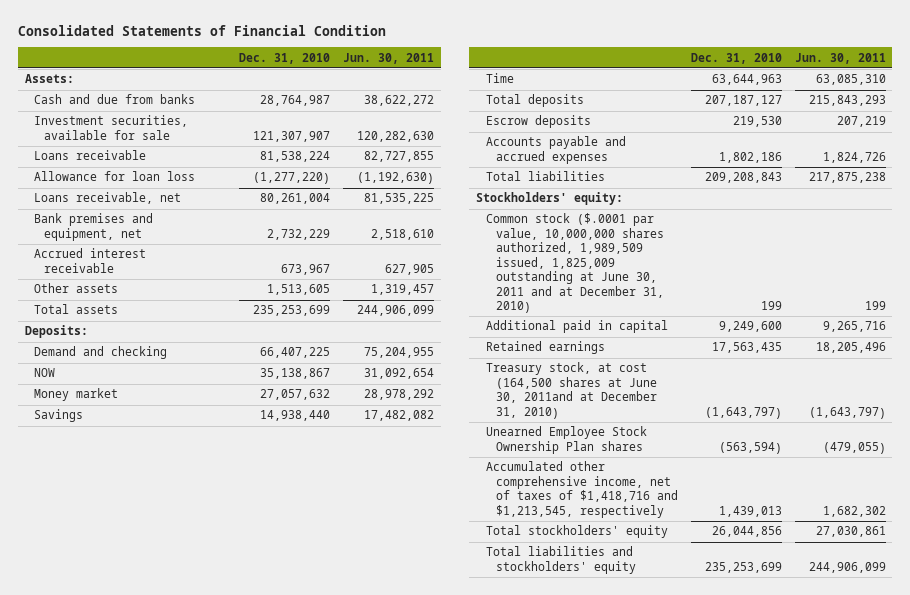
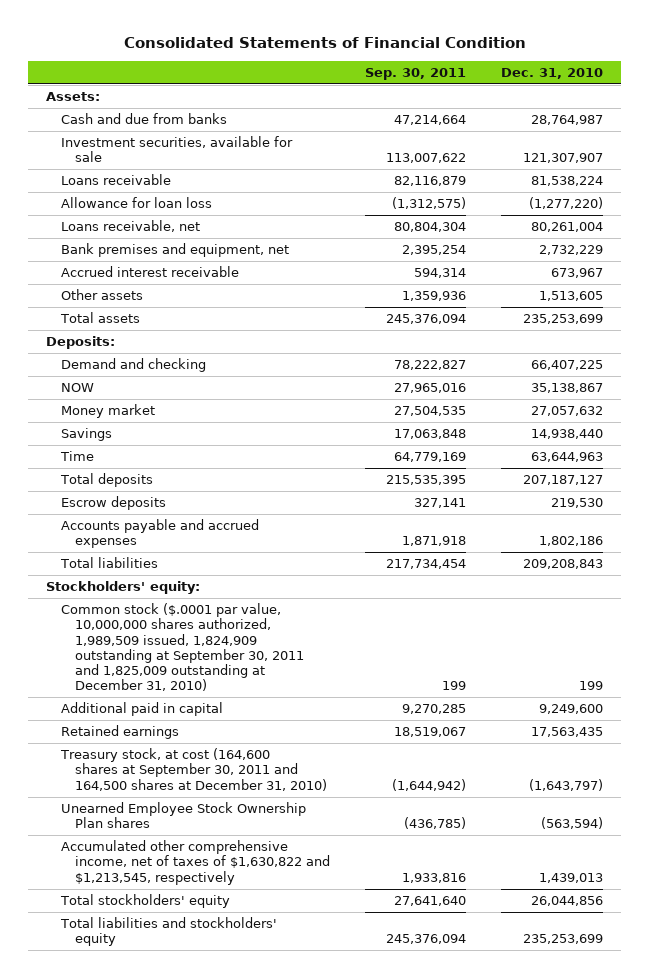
[343,52,435,64] Jun. 30, 2011 -> none
none -> [365,67,467,80] Sep. 30, 2011
[485,213,664,314] Common stock ($.0001 par value, 10,000,000 shares authorized, 1,989,509 issued, 1,825,009 outstanding at June 30, 2011 and at December 31, 2010) -> [60,603,305,692] Common stock ($.0001 par value, 10,000,000 shares authorized, 1,989,509 issued, 1,824,909 outstanding at September 30, 2011 and 1,825,009 outstanding at December 31, 2010)
[485,362,657,419] Treasury stock, at cost (164,500 shares at June 30, 2011and at December 31, 2010) -> [59,748,328,791] Treasury stock, at cost (164,600 shares at September 30, 2011 and 164,500 shares at December 31, 2010)
[485,461,678,518] Accumulated other comprehensive income, net of taxes of $1,418,716 and $1,213,545, respectively -> [60,840,331,885] Accumulated other comprehensive income, net of taxes of $1,630,822 and $1,213,545, respectively

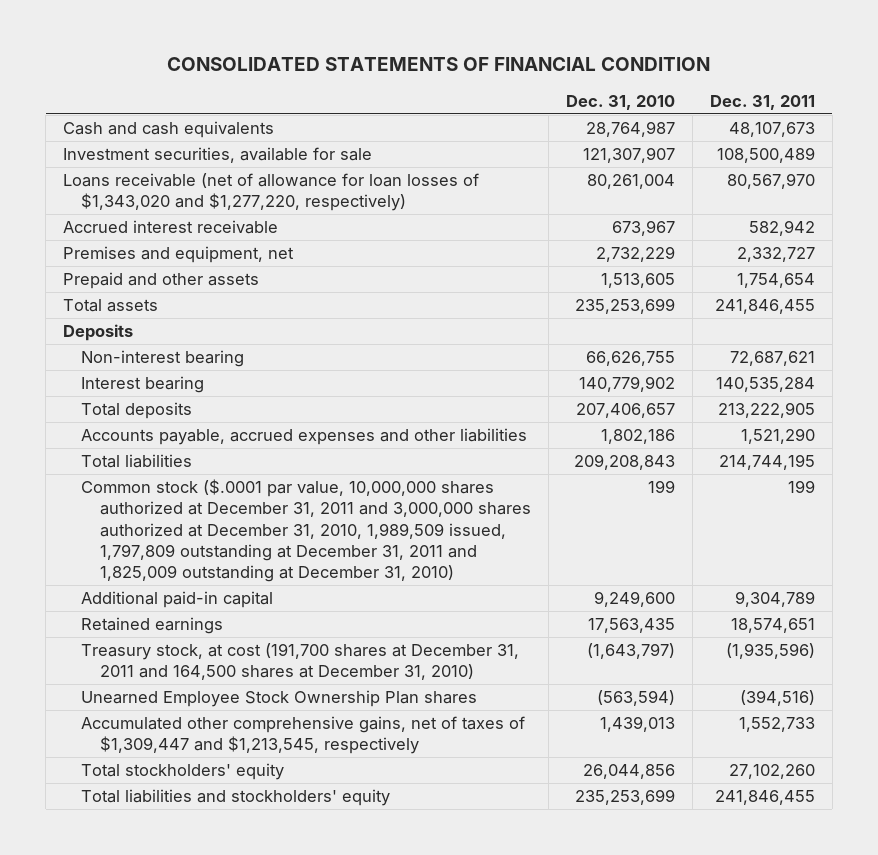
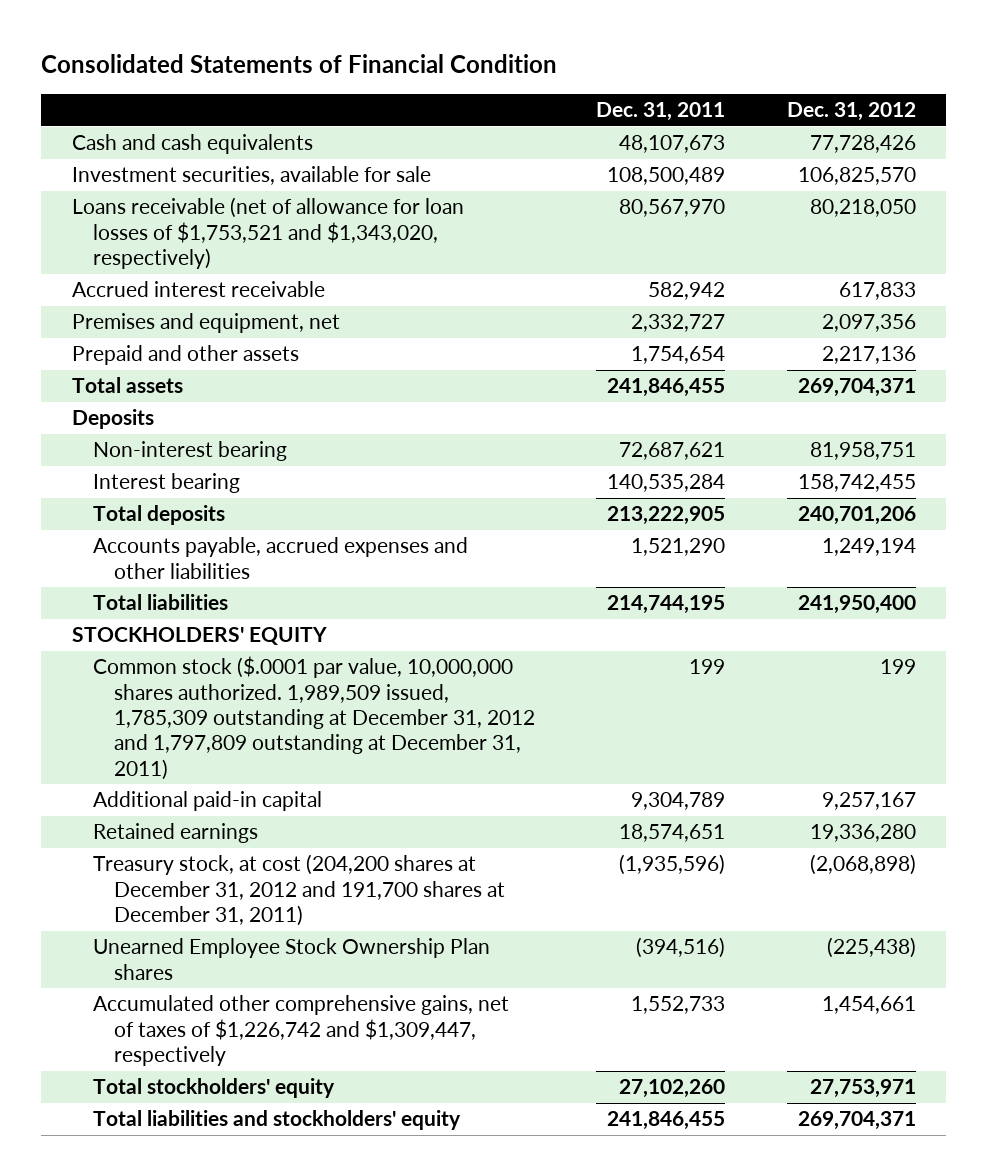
[166,57,710,72] CONSOLIDATED STATEMENTS OF FINANCIAL CONDITION -> [41,54,558,74] Consolidated Statements of Financial Condition
[565,94,675,110] Dec. 31, 2010 -> none
none -> [786,102,916,122] Dec. 31, 2012
[63,173,480,212] Loans receivable (net of allowance for loan losses of $1,343,020 and $1,277,220, respectively) -> [71,197,464,270] Loans receivable (net of allowance for loan losses of $1,753,521 and $1,343,020, respectively)
none -> [71,627,327,646] STOCKHOLDERS' EQUITY
[81,479,531,583] Common stock ($.0001 par value, 10,000,000 shares authorized at December 31, 2011 and 3,000,000 shares authorized at December 31, 2010, 1,989,509 issued, 1,797,809 outstanding at December 31, 2011 and 1,825,009 outstanding at December 31, 2010) -> [92,656,535,780] Common stock ($.0001 par value, 10,000,000 shares authorized. 1,989,509 issued, 1,785,309 outstanding at December 31, 2012 and 1,797,809 outstanding at December 31, 2011)
[81,643,520,681] Treasury stock, at cost (191,700 shares at December 31, 2011 and 164,500 shares at December 31, 2010) -> [92,854,505,927] Treasury stock, at cost (204,200 shares at December 31, 2012 and 191,700 shares at December 31, 2011)
[81,716,526,755] Accumulated other comprehensive gains, net of taxes of $1,309,447 and $1,213,545, respectively -> [92,995,509,1067] Accumulated other comprehensive gains, net of taxes of $1,226,742 and $1,309,447, respectively

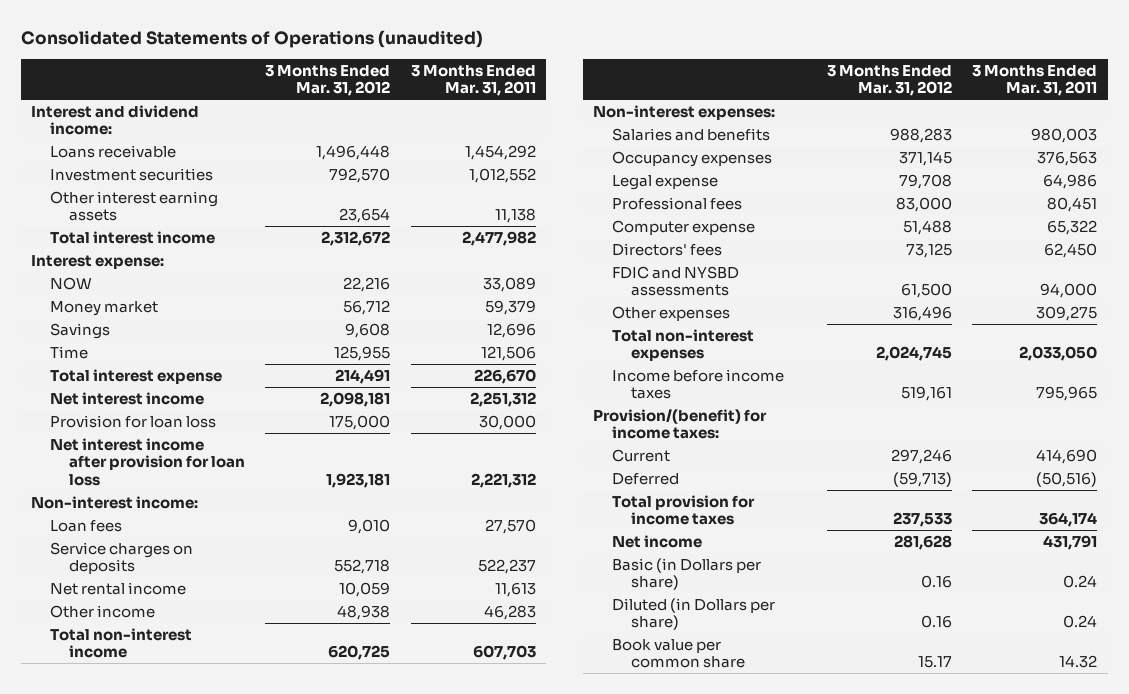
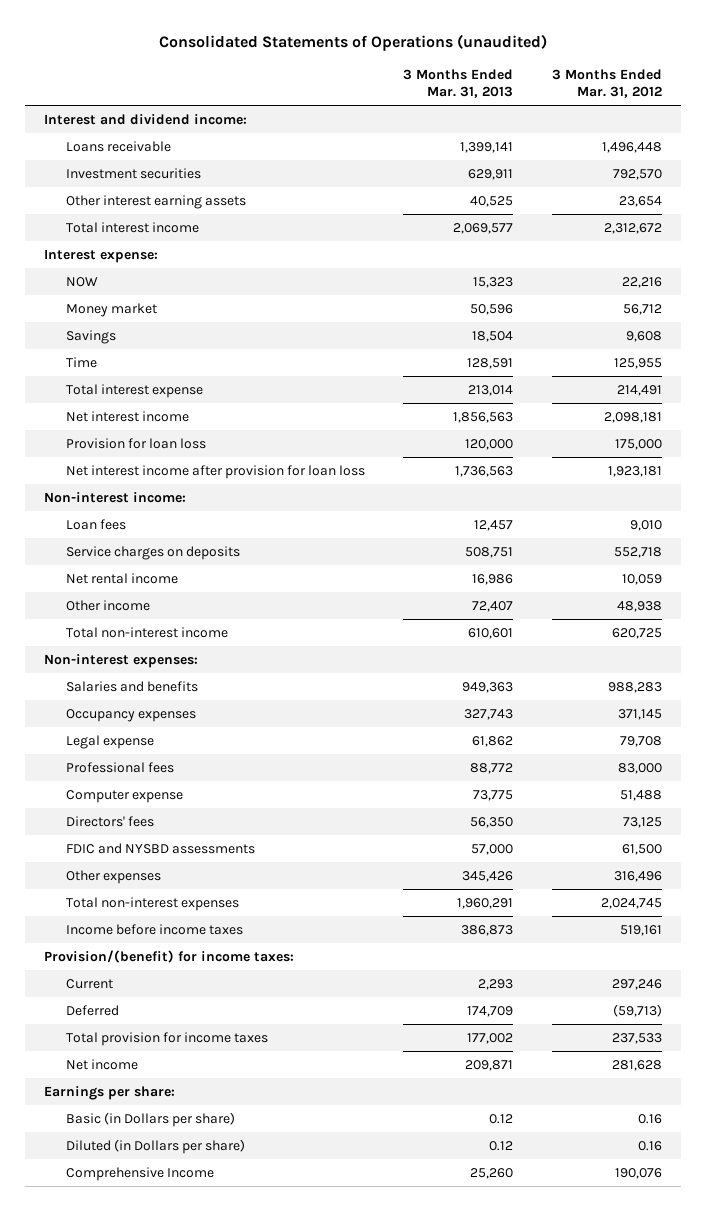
[410,64,536,97] 3 Months Ended Mar. 31, 2011 -> none
none -> [403,68,514,99] 3 Months Ended Mar. 31, 2013
none -> [44,1085,176,1100] Earnings per share:
[611,638,745,669] Book value per common share -> none
none -> [66,1166,215,1181] Comprehensive Income

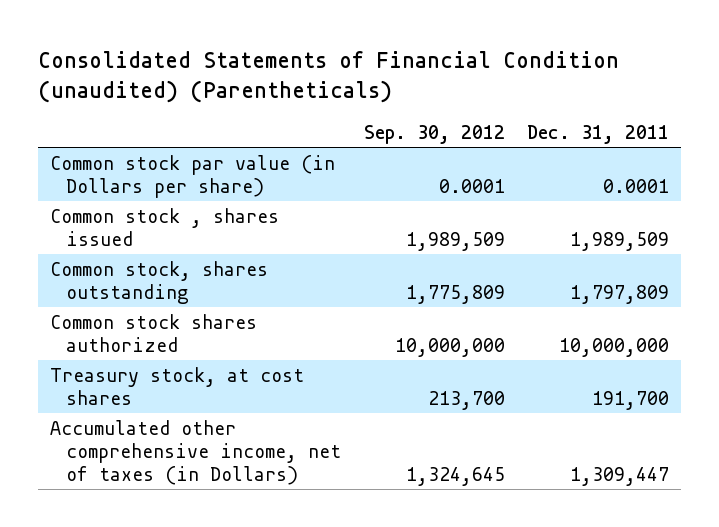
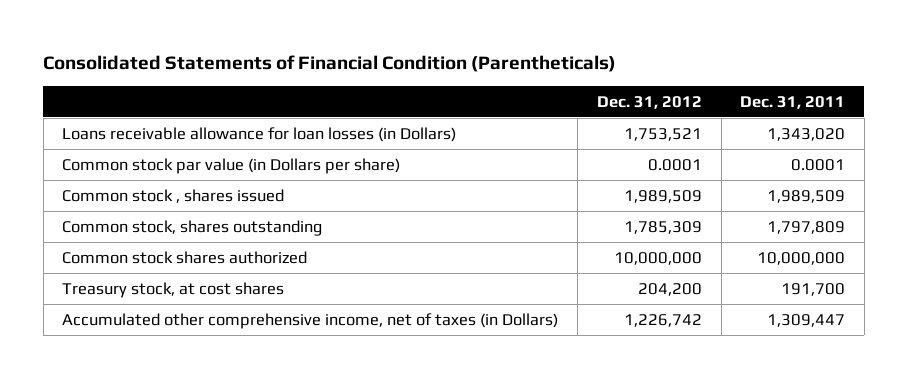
[38,51,620,104] Consolidated Statements of Financial Condition (unaudited) (Parentheticals) -> [43,55,617,73] Consolidated Statements of Financial Condition (Parentheticals)
[363,125,505,145] Sep. 30, 2012 -> none
none -> [596,95,702,109] Dec. 31, 2012
none -> [62,127,457,143] Loans receivable allowance for loan losses (in Dollars)

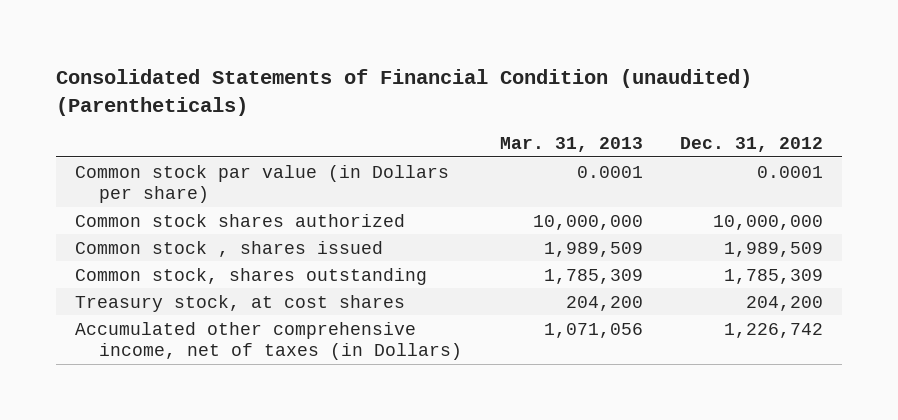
[43,55,617,73] Consolidated Statements of Financial Condition (Parentheticals) -> [56,68,753,116] Consolidated Statements of Financial Condition (unaudited) (Parentheticals)
[740,95,846,109] Dec. 31, 2011 -> none
none -> [499,136,643,152] Mar. 31, 2013
[62,127,457,143] Loans receivable allowance for loan losses (in Dollars) -> none
[62,251,308,265] Common stock shares authorized -> [74,213,405,227] Common stock shares authorized

